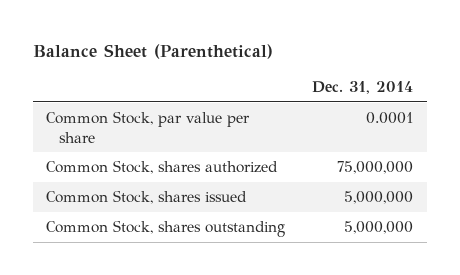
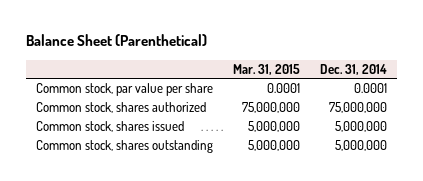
none -> [232,63,300,75] Mar. 31, 2015
[46,111,251,143] Common Stock, par value per share -> [35,83,213,97] Common stock, par value per share
[46,160,279,175] Common Stock, shares authorized -> [35,102,206,114] Common stock, shares authorized
[46,190,248,205] Common Stock, shares issued -> [35,121,184,133] Common stock, shares issued
[46,220,286,238] Common Stock, shares outstanding -> [35,140,213,154] Common stock, shares outstanding

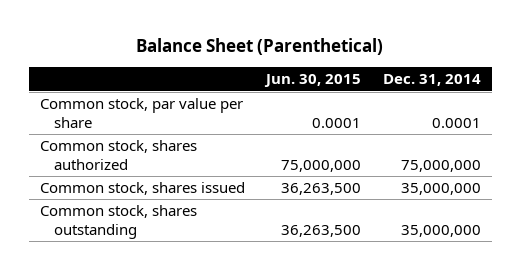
[232,63,300,75] Mar. 31, 2015 -> none
none -> [264,74,362,88] Jun. 30, 2015
[334,121,387,133] 5,000,000 -> [400,183,481,196] 35,000,000
[334,140,387,152] 5,000,000 -> [400,225,481,238] 35,000,000

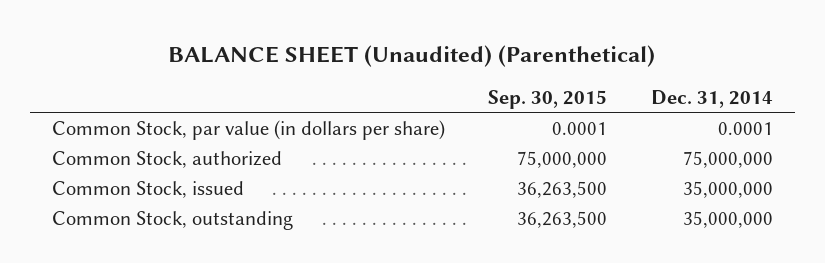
[136,38,384,56] Balance Sheet (Parenthetical) -> [168,44,656,67] BALANCE SHEET (Unaudited) (Parenthetical)
[264,74,362,88] Jun. 30, 2015 -> none
none -> [488,89,608,109] Sep. 30, 2015
[39,98,243,129] Common stock, par value per share -> [52,119,446,140] Common Stock, par value (in dollars per share)
[39,140,197,171] Common stock, shares authorized -> [52,150,283,168] Common Stock, authorized
[39,182,245,196] Common stock, shares issued -> [52,180,245,198] Common Stock, issued
[39,205,197,240] Common stock, shares outstanding -> [52,210,294,230] Common Stock, outstanding

